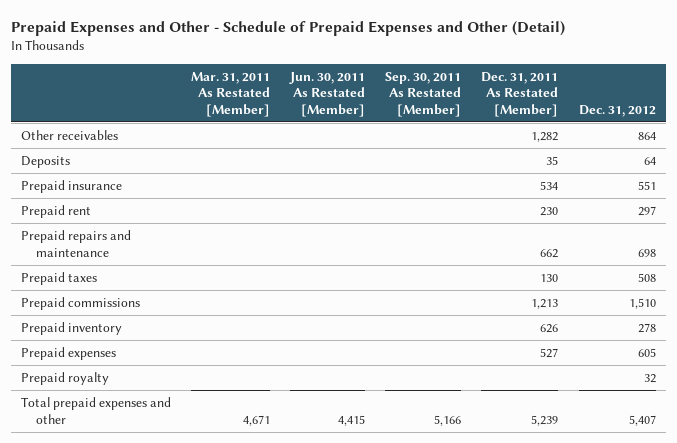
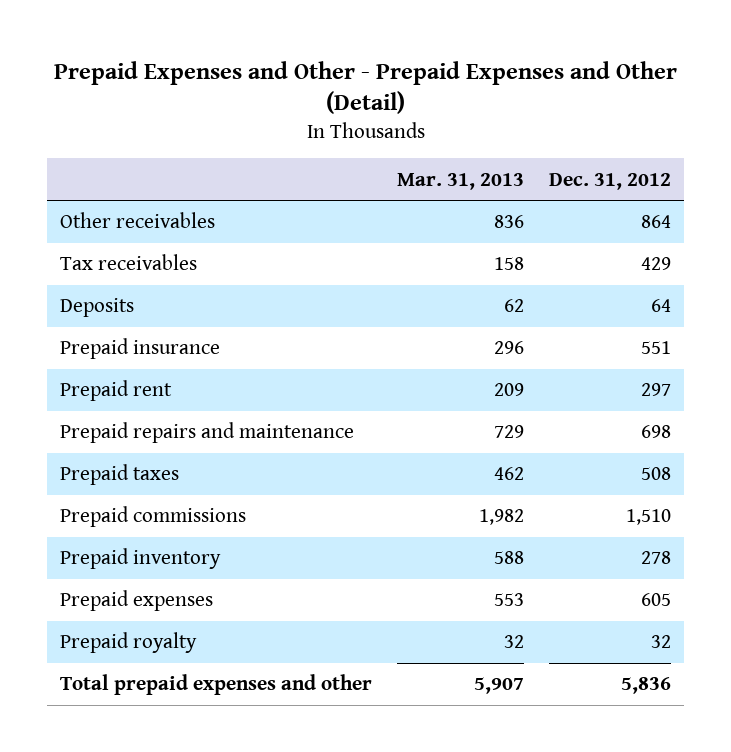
[10,20,565,36] Prepaid Expenses and Other - Schedule of Prepaid Expenses and Other (Detail) -> [53,60,677,115] Prepaid Expenses and Other - Prepaid Expenses and Other (Detail)
[191,71,271,117] Mar. 31, 2011 As Restated [Member] -> none
[289,71,366,117] Jun. 30, 2011 As Restated [Member] -> none
[385,71,462,117] Sep. 30, 2011 As Restated [Member] -> none
[481,71,559,117] Dec. 31, 2011 As Restated [Member] -> none
none -> [397,172,525,190] Mar. 31, 2013
none -> [59,254,197,271] Tax receivables
[628,414,656,426] 5,407 -> [621,677,672,695] 5,836

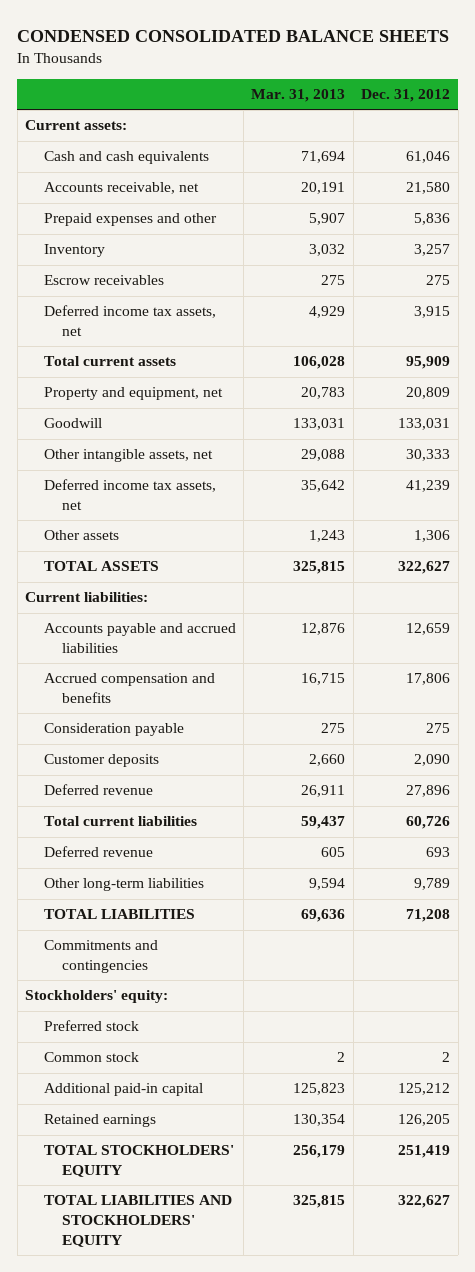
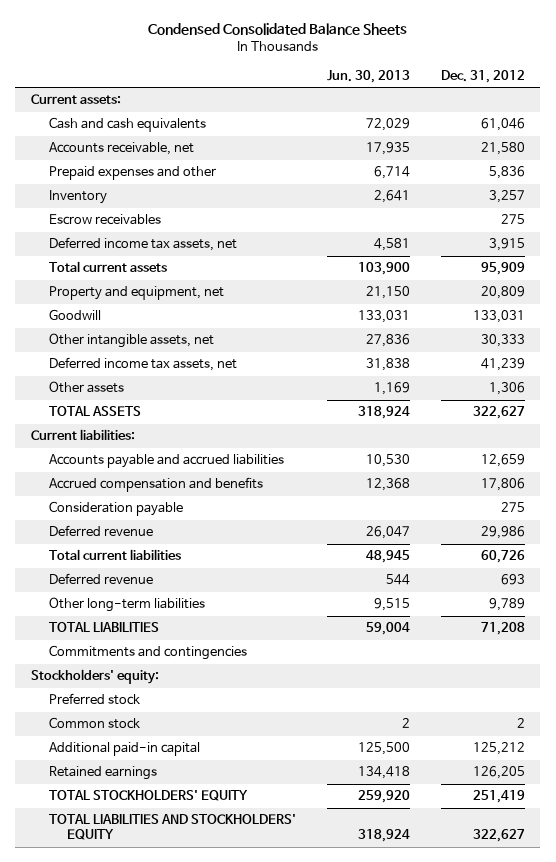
[17,29,450,42] CONDENSED CONSOLIDATED BALANCE SHEETS -> [147,23,407,36] Condensed Consolidated Balance Sheets
[251,88,346,102] Mar. 31, 2013 -> none
none -> [326,69,410,83] Jun. 30, 2013
[43,754,159,768] Customer deposits -> none
[406,785,451,798] 27,896 -> [480,526,525,540] 29,986

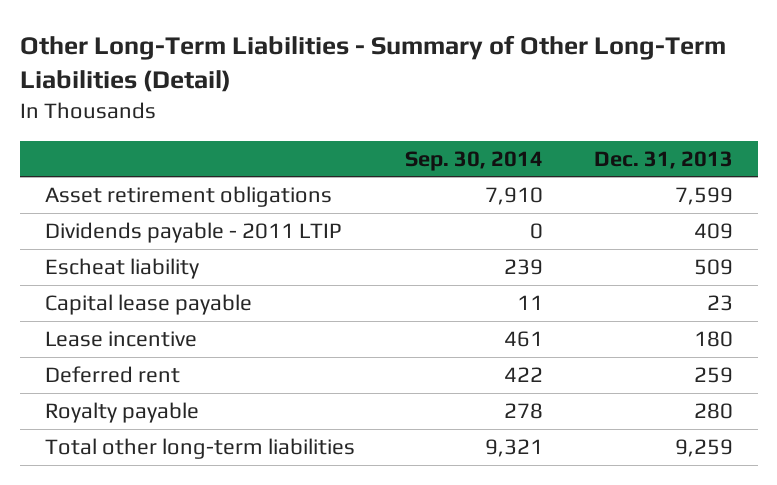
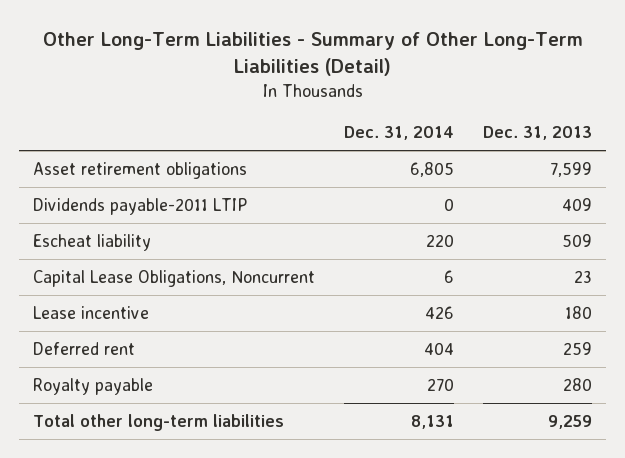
[405,150,544,171] Sep. 30, 2014 -> none
none -> [344,126,455,141] Dec. 31, 2014
[44,222,342,244] Dividends payable - 2011 LTIP -> [33,197,248,215] Dividends payable-2011 LTIP
[44,294,252,316] Capital lease payable -> none
none -> [33,269,316,287] Capital Lease Obligations, Noncurrent

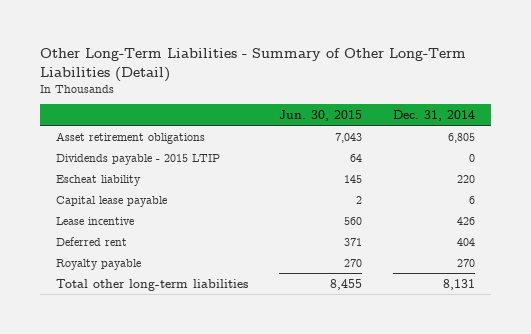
[482,126,592,141] Dec. 31, 2013 -> none
none -> [279,109,363,121] Jun. 30, 2015
[33,197,248,215] Dividends payable-2011 LTIP -> [55,153,220,165] Dividends payable - 2015 LTIP
[33,269,316,287] Capital Lease Obligations, Noncurrent -> none
none -> [55,195,167,207] Capital lease payable

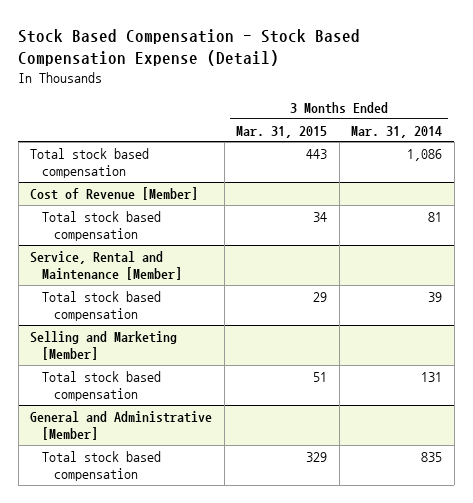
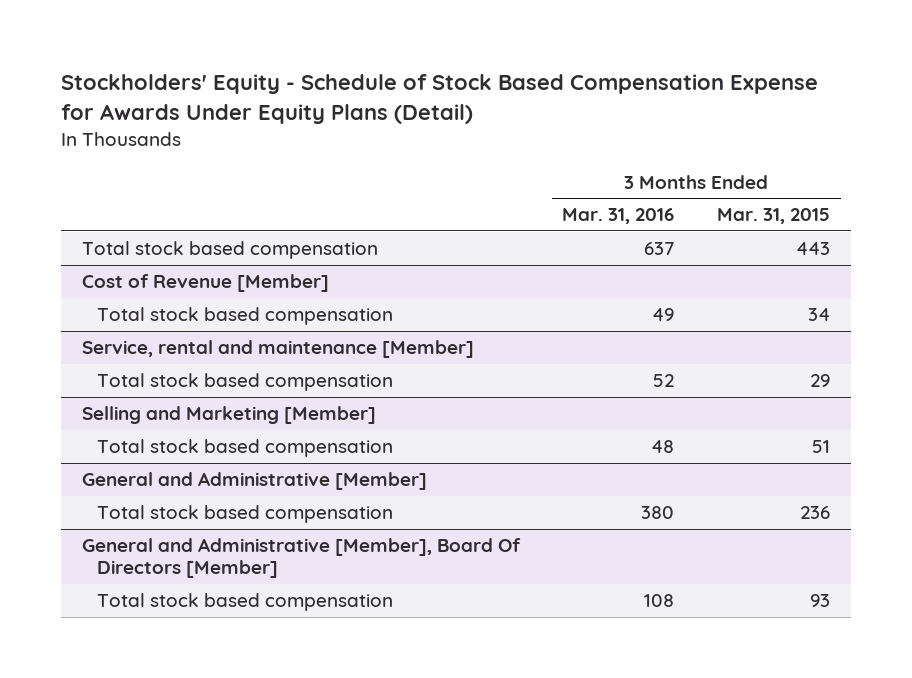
[18,28,361,66] Stock Based Compensation - Stock Based Compensation Expense (Detail) -> [60,74,818,125] Stockholders' Equity - Schedule of Stock Based Compensation Expense for Awards Under Equity Plans (Detail)
[351,125,443,138] Mar. 31, 2014 -> none
none -> [562,208,675,225] Mar. 31, 2016
[30,250,183,280] Service, Rental and Maintenance [Member] -> [81,340,474,359] Service, rental and maintenance [Member]
[306,451,328,462] 329 -> [800,506,831,520] 236
none -> [81,538,521,579] General and Administrative [Member], Board Of Directors [Member]
none -> [96,593,393,612] Total stock based compensation

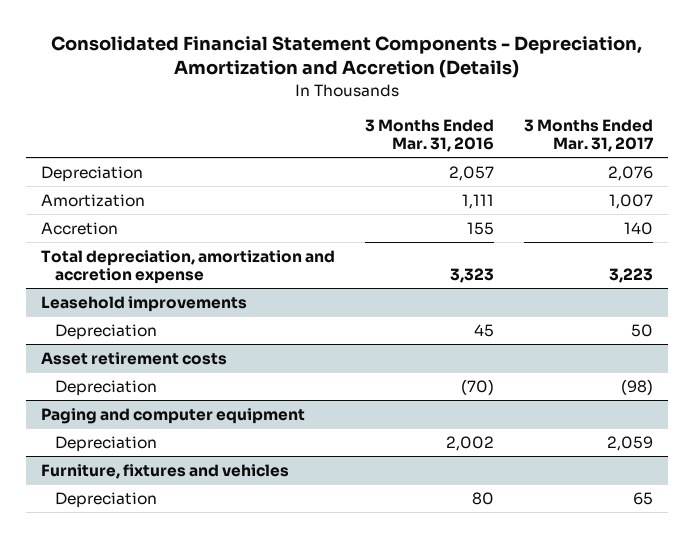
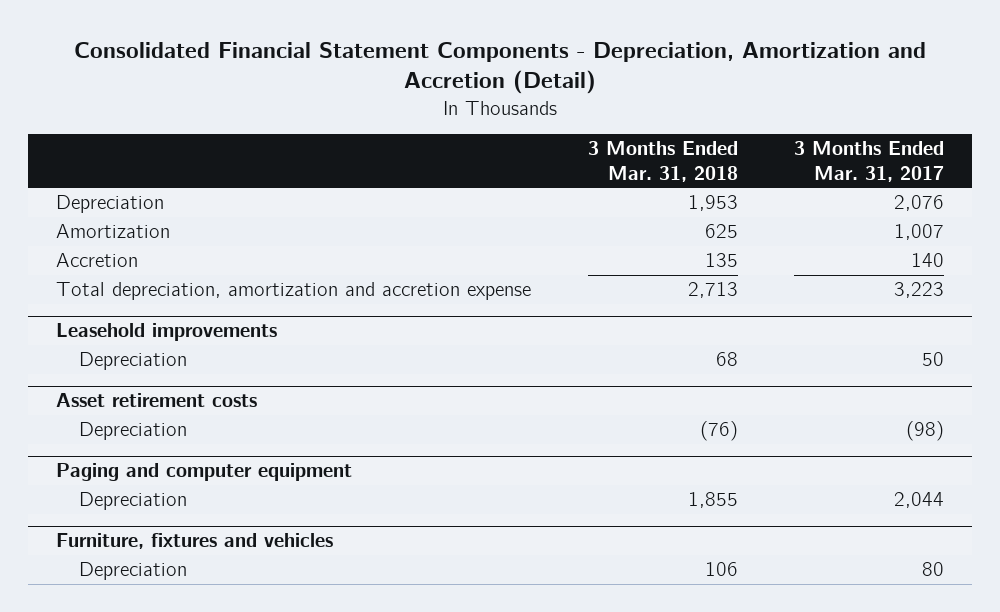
[50,36,642,79] Consolidated Financial Statement Components - Depreciation, Amortization and Accretion (Details) -> [74,42,927,95] Consolidated Financial Statement Components - Depreciation, Amortization and Accretion (Detail)
[364,118,494,153] 3 Months Ended Mar. 31, 2016 -> none
none -> [587,141,738,182] 3 Months Ended Mar. 31, 2018
[606,435,653,451] 2,059 -> [894,492,945,509] 2,044
[632,491,653,505] 65 -> [922,562,945,577] 80

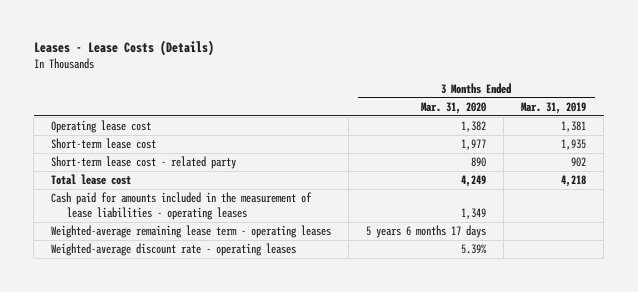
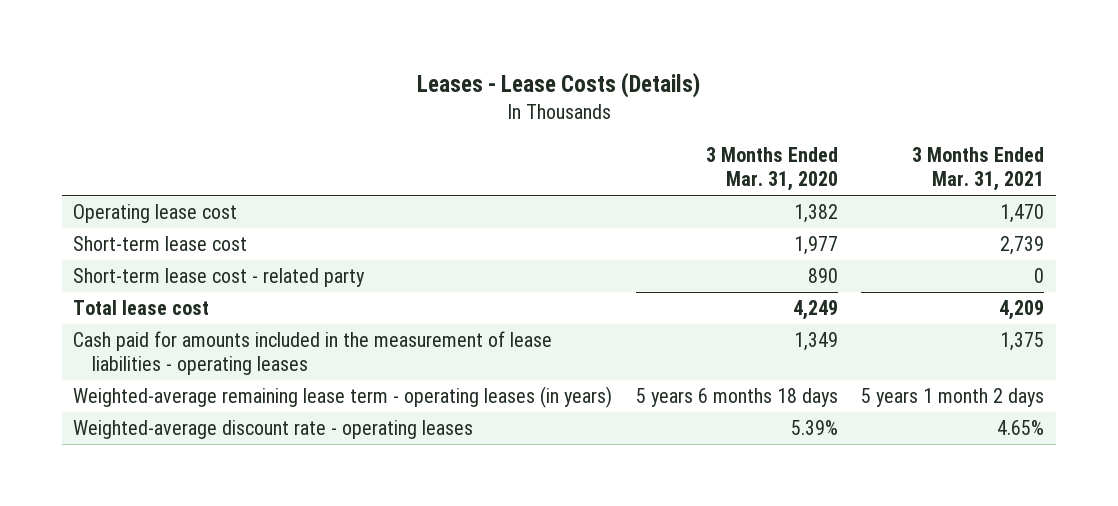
[521,101,587,114] Mar. 31, 2019 -> none
none -> [912,147,1045,192] 3 Months Ended Mar. 31, 2021
[51,225,332,239] Weighted-average remaining lease term - operating leases -> [73,385,613,408] Weighted-average remaining lease term - operating leases (in years)
[366,225,487,239] 5 years 6 months 17 days -> [635,387,838,407] 5 years 6 months 18 days

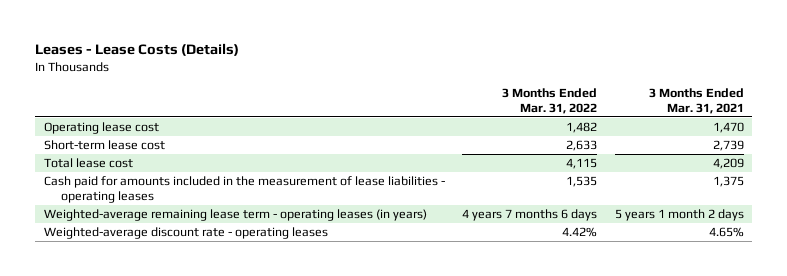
[705,147,838,192] 3 Months Ended Mar. 31, 2020 -> none
none -> [502,87,598,114] 3 Months Ended Mar. 31, 2022
[73,267,366,287] Short-term lease cost - related party -> none

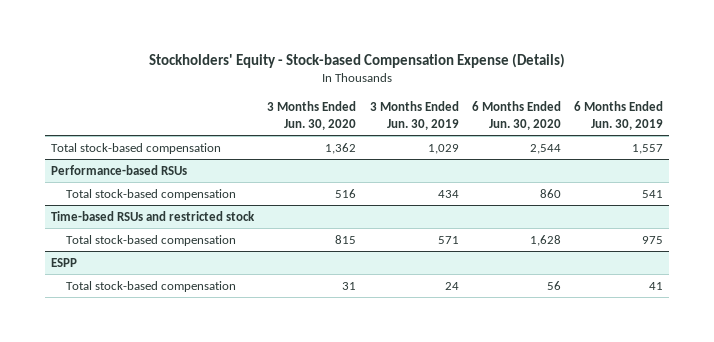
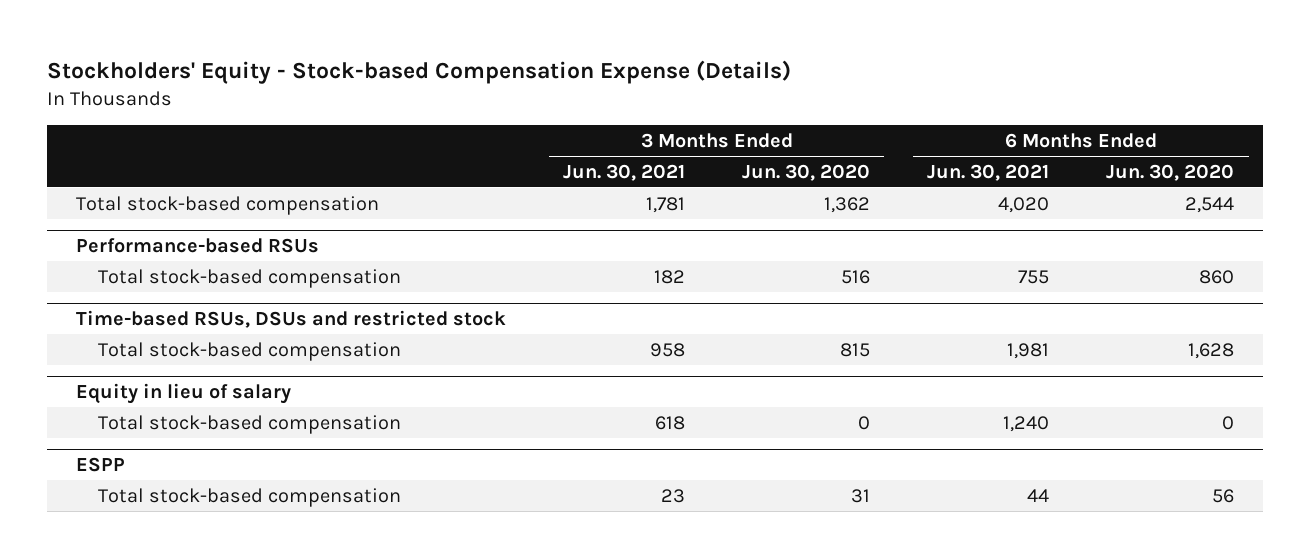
[369,100,459,130] 3 Months Ended Jun. 30, 2019 -> none
[573,100,663,130] 6 Months Ended Jun. 30, 2019 -> none
none -> [562,163,685,181] Jun. 30, 2021
none -> [927,163,1050,181] Jun. 30, 2021
[51,210,256,221] Time-based RSUs and restricted stock -> [75,310,506,329] Time-based RSUs, DSUs and restricted stock
none -> [75,383,291,405] Equity in lieu of salary
none -> [98,414,402,434] Total stock-based compensation

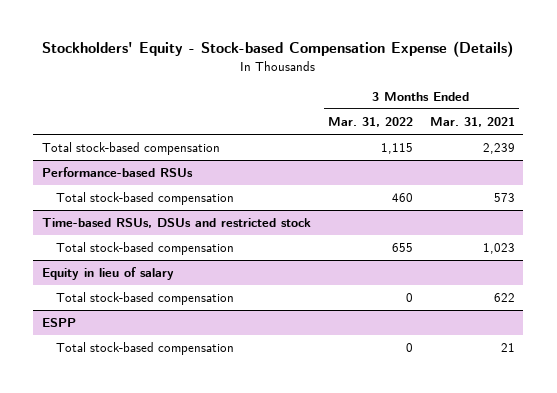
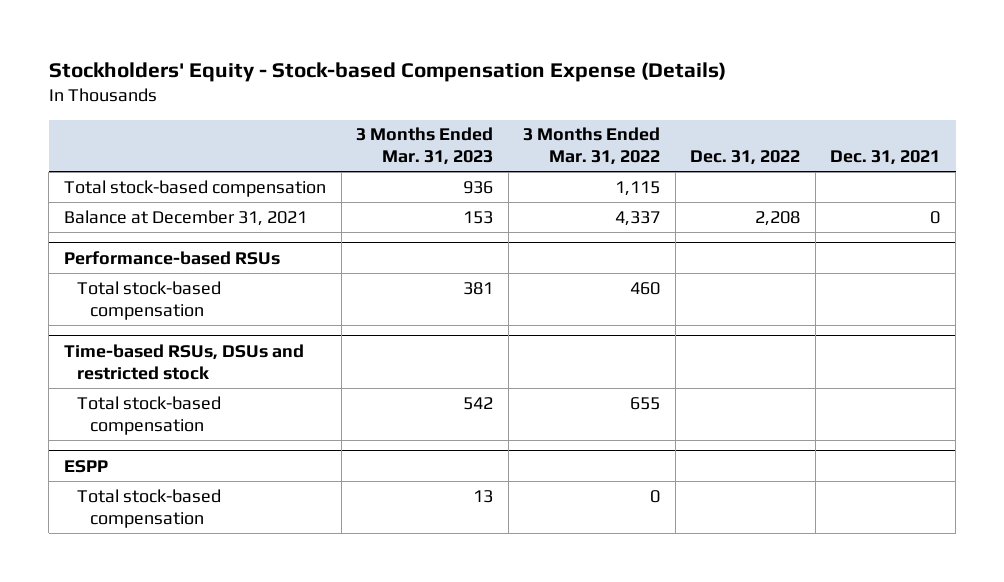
[429,117,515,128] Mar. 31, 2021 -> none
none -> [356,127,494,166] 3 Months Ended Mar. 31, 2023
none -> [690,150,801,166] Dec. 31, 2022
none -> [830,150,941,166] Dec. 31, 2021
none -> [63,209,307,226] Balance at December 31, 2021
[41,267,174,281] Equity in lieu of salary -> none
[56,292,235,306] Total stock-based compensation -> none

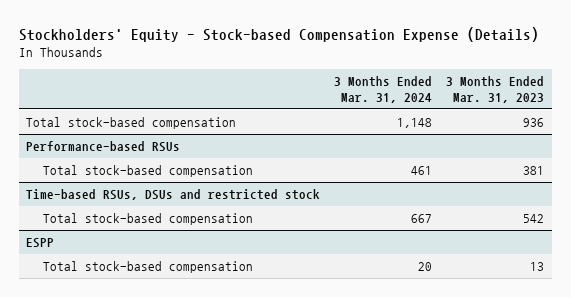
[523,127,661,166] 3 Months Ended Mar. 31, 2022 -> none
[690,150,801,166] Dec. 31, 2022 -> none
[830,150,941,166] Dec. 31, 2021 -> none
none -> [334,76,433,104] 3 Months Ended Mar. 31, 2024
[63,209,307,226] Balance at December 31, 2021 -> none

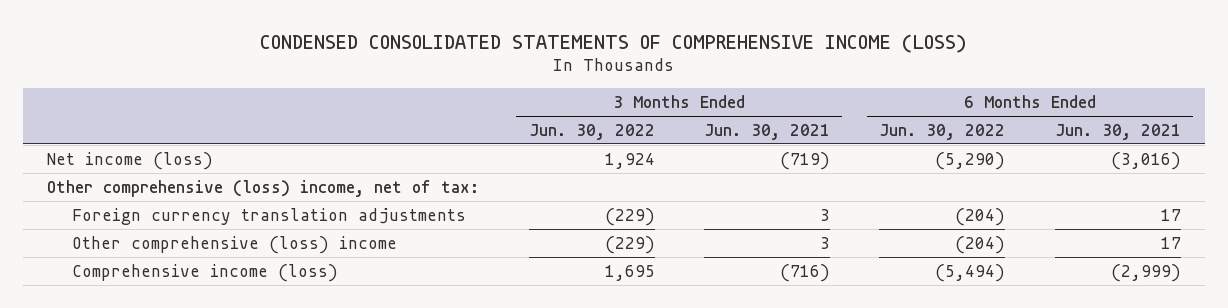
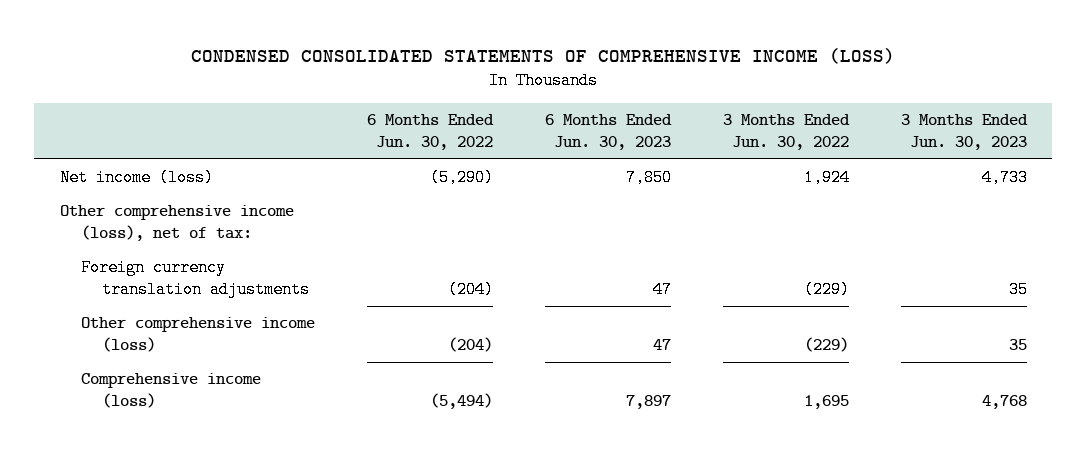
[704,123,831,140] Jun. 30, 2021 -> none
[1054,123,1181,140] Jun. 30, 2021 -> none
none -> [544,114,672,150] 6 Months Ended Jun. 30, 2023
none -> [900,114,1028,150] 3 Months Ended Jun. 30, 2023
[47,179,480,197] Other comprehensive (loss) income, net of tax: -> [60,205,295,242] Other comprehensive income (loss), net of tax:
[72,235,398,254] Other comprehensive (loss) income -> [81,317,316,353] Other comprehensive income (loss)

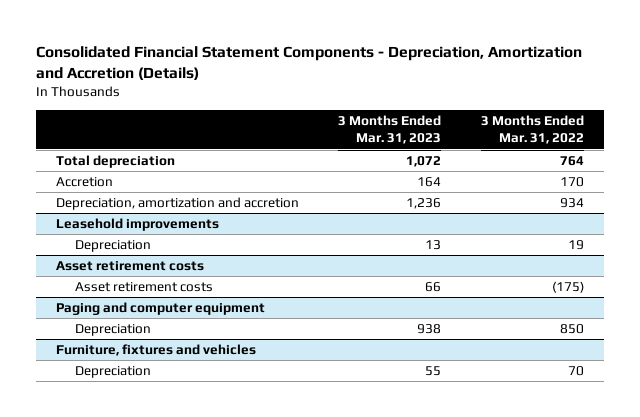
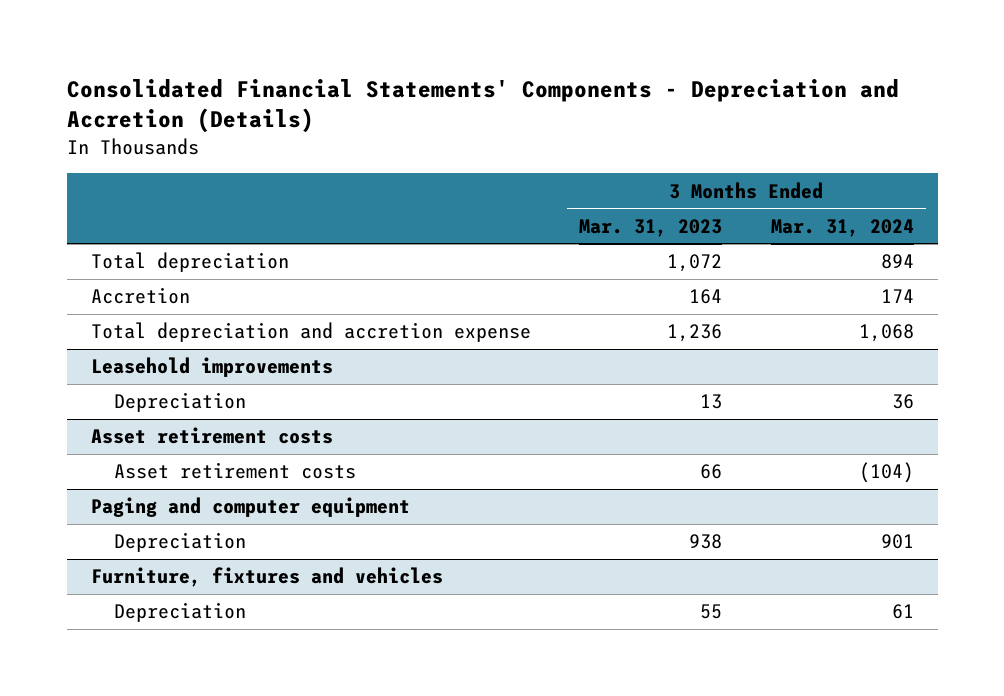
[35,46,582,81] Consolidated Financial Statement Components - Depreciation, Amortization and Accretion (Details) -> [66,79,899,134] Consolidated Financial Statements' Components - Depreciation and Accretion (Details)
[480,115,584,145] 3 Months Ended Mar. 31, 2022 -> none
none -> [770,218,914,237] Mar. 31, 2024
[55,196,299,210] Depreciation, amortization and accretion -> [90,322,531,343] Total depreciation and accretion expense

